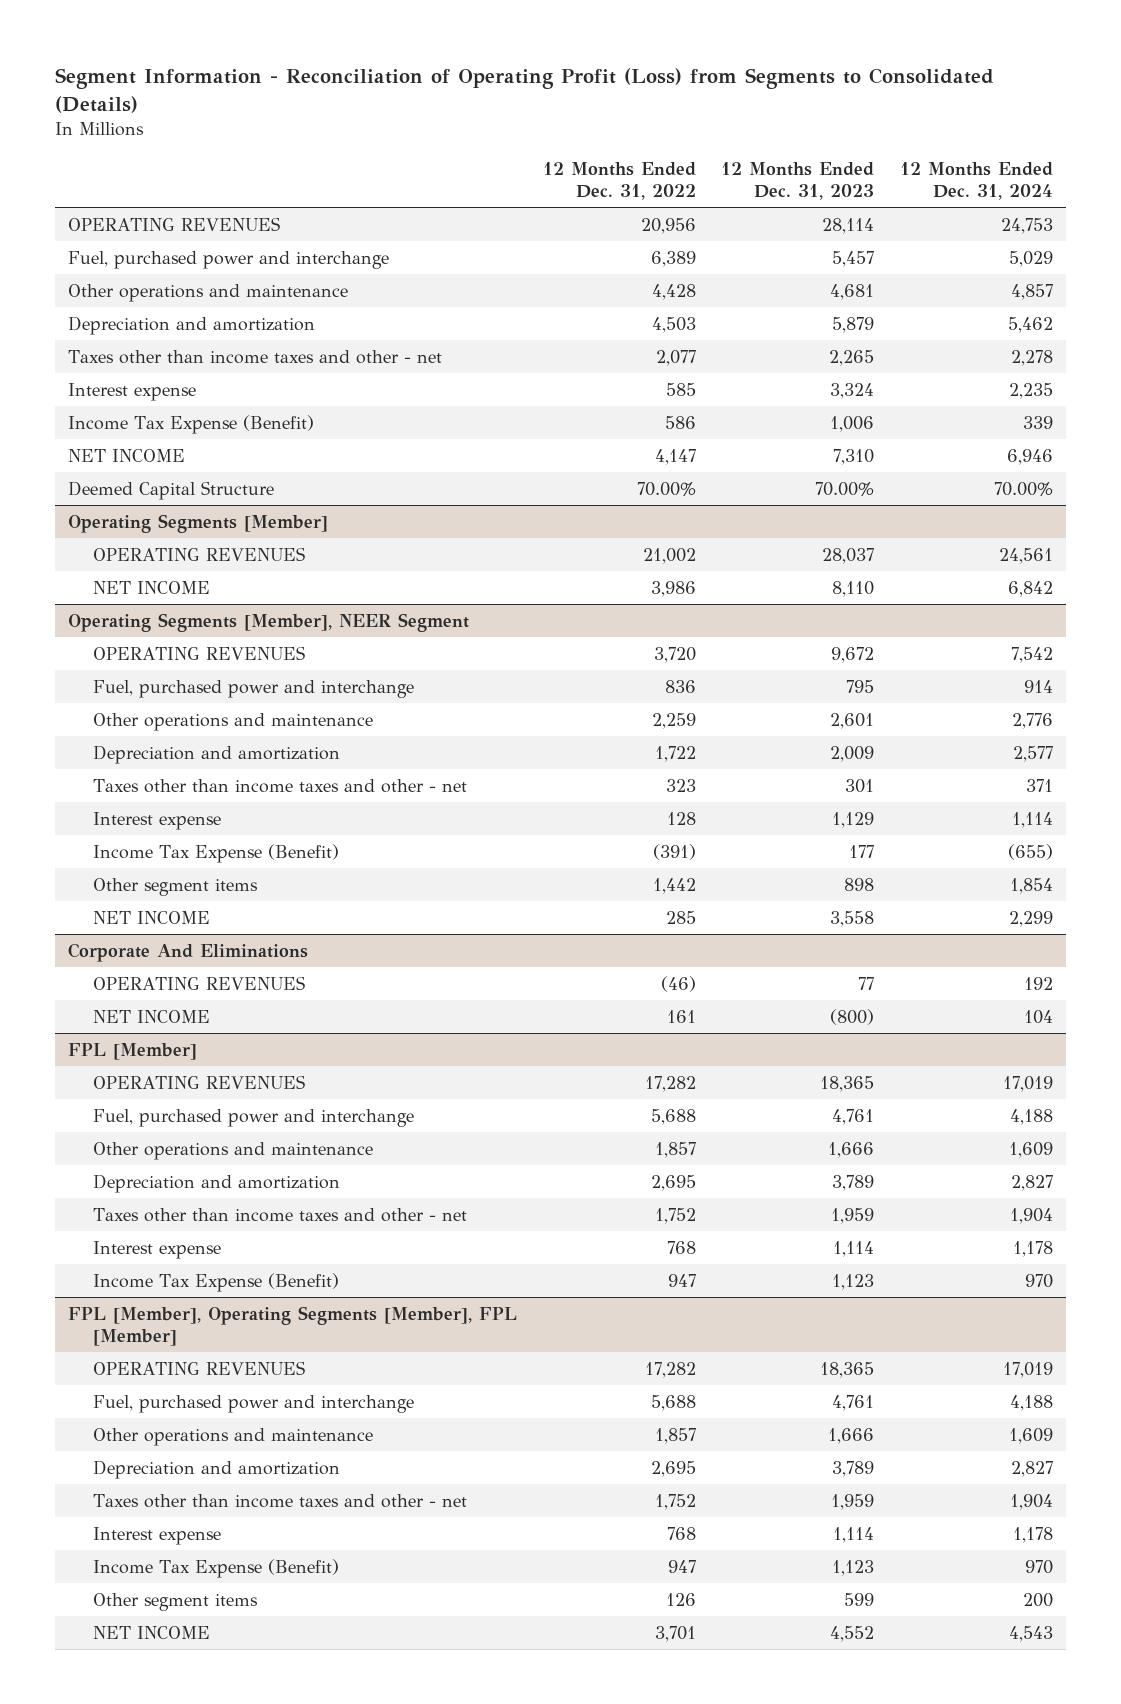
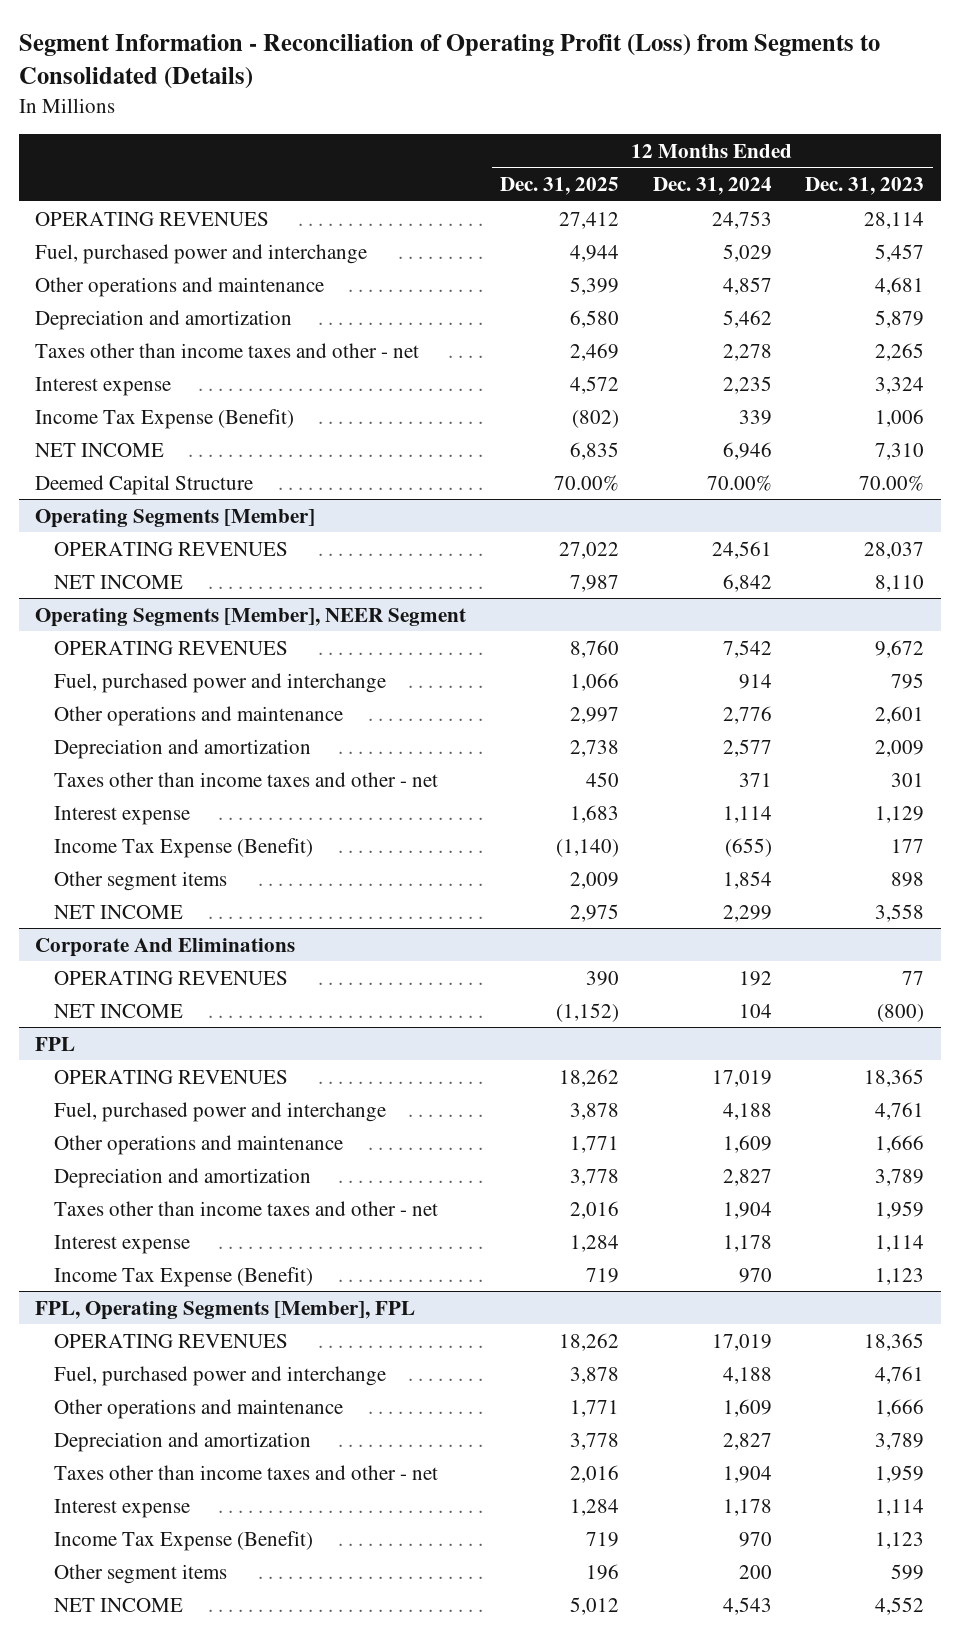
[542,162,696,201] 12 Months Ended Dec. 31, 2022 -> none
none -> [500,176,620,195] Dec. 31, 2025
[67,1042,197,1060] FPL [Member] -> [35,1036,76,1051] FPL
[67,1305,517,1346] FPL [Member], Operating Segments [Member], FPL [Member] -> [35,1300,416,1320] FPL, Operating Segments [Member], FPL

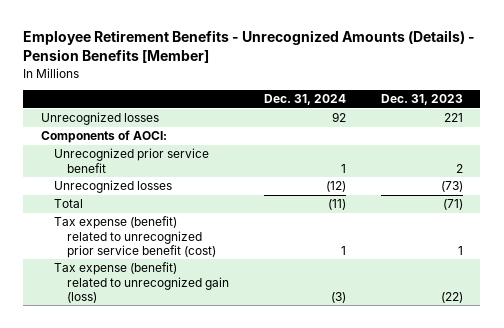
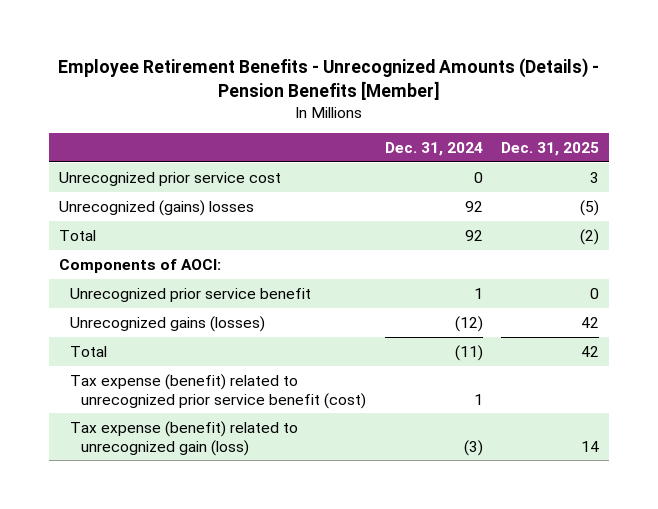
[380,94,463,106] Dec. 31, 2023 -> none
none -> [501,141,600,156] Dec. 31, 2025
none -> [58,171,281,186] Unrecognized prior service cost
[40,112,159,126] Unrecognized losses -> [58,199,254,216] Unrecognized (gains) losses
none -> [58,229,96,241] Total
[53,180,172,194] Unrecognized losses -> [69,315,265,332] Unrecognized gains (losses)

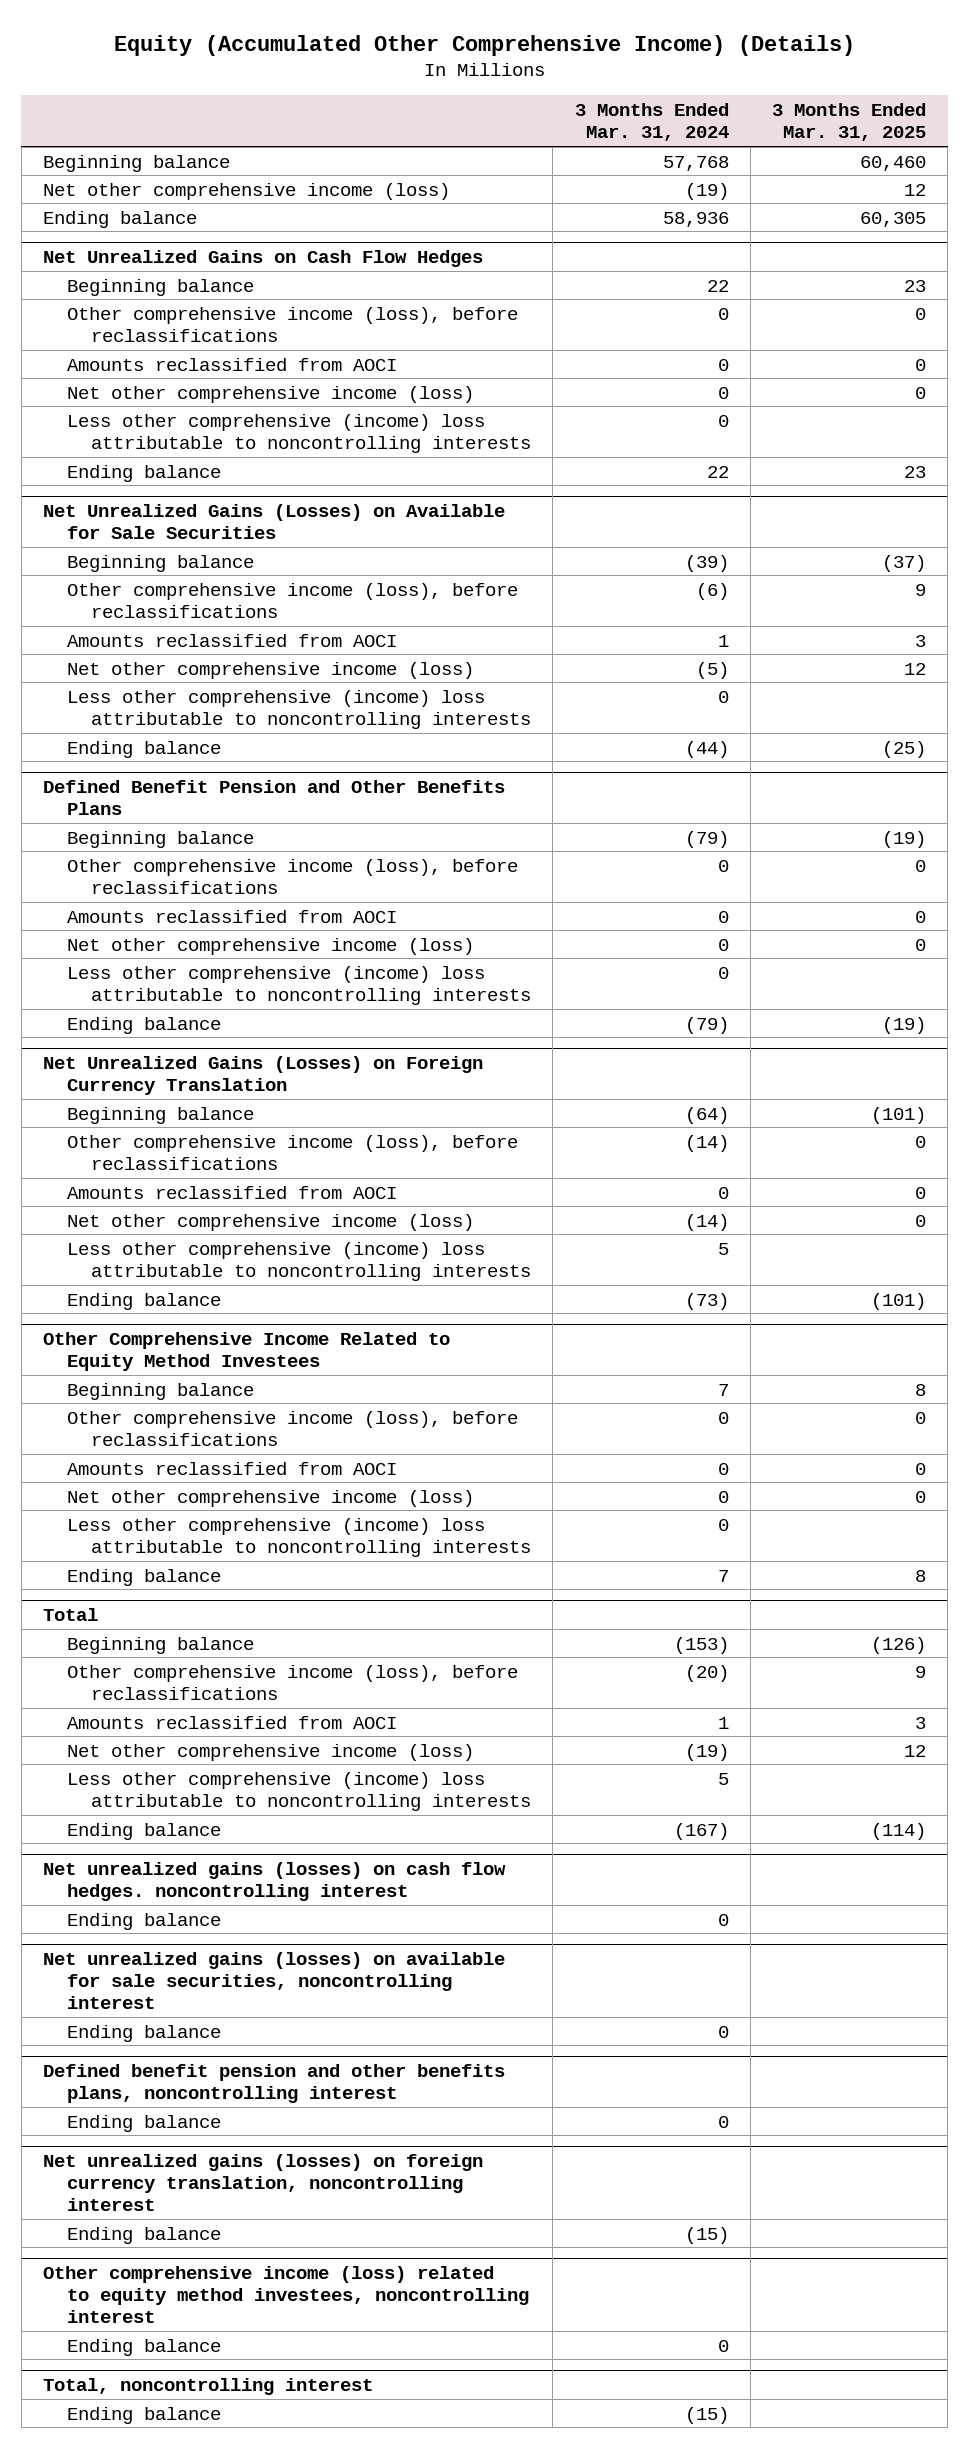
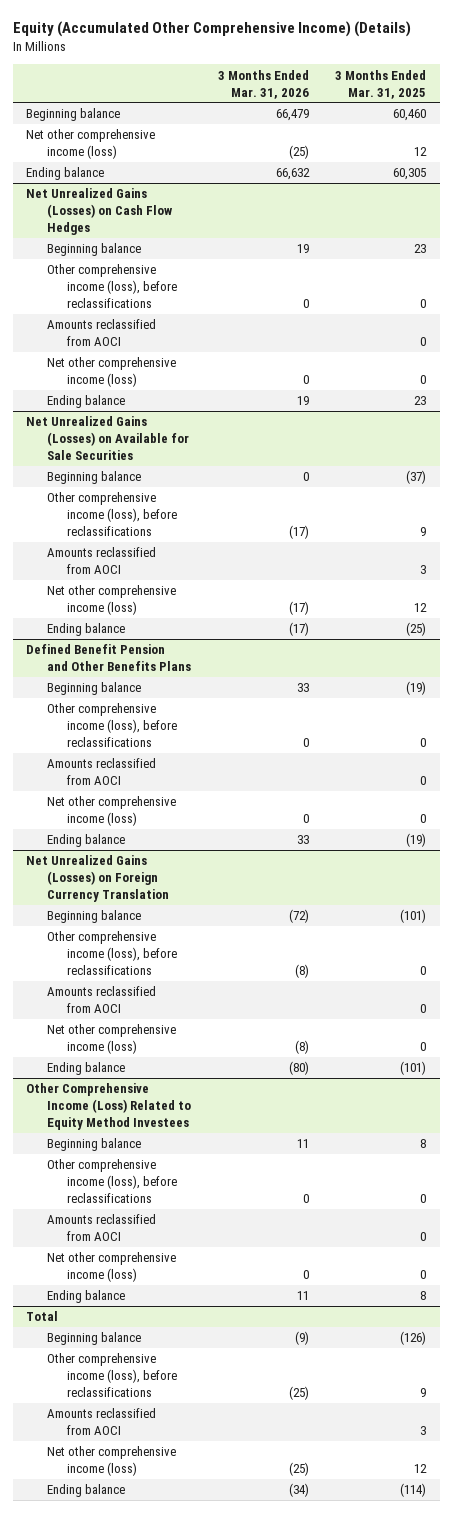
[574,102,729,142] 3 Months Ended Mar. 31, 2024 -> none
none -> [217,69,309,99] 3 Months Ended Mar. 31, 2026
[42,249,483,267] Net Unrealized Gains on Cash Flow Hedges -> [26,188,172,236] Net Unrealized Gains (Losses) on Cash Flow Hedges
[66,413,531,453] Less other comprehensive (income) loss attributable to noncontrolling interests -> none
[66,689,531,729] Less other comprehensive (income) loss attributable to noncontrolling interests -> none
[66,965,531,1005] Less other comprehensive (income) loss attributable to noncontrolling interests -> none
[66,1241,531,1281] Less other comprehensive (income) loss attributable to noncontrolling interests -> none
[42,1331,450,1371] Other Comprehensive Income Related to Equity Method Investees -> [26,1083,191,1131] Other Comprehensive Income (Loss) Related to Equity Method Investees
[66,1517,531,1557] Less other comprehensive (income) loss attributable to noncontrolling interests -> none
[66,1771,531,1811] Less other comprehensive (income) loss attributable to noncontrolling interests -> none
[42,1861,506,1901] Net unrealized gains (losses) on cash flow hedges. noncontrolling interest -> none
[66,1912,221,1930] Ending balance -> none
[42,1951,505,2009] Net unrealized gains (losses) on available for sale securities, noncontrolling interest -> none
[66,2024,221,2042] Ending balance -> none
[42,2063,505,2103] Defined benefit pension and other benefits plans, noncontrolling interest -> none
[66,2114,221,2132] Ending balance -> none
[42,2153,483,2211] Net unrealized gains (losses) on foreign currency translation, noncontrolling interest -> none
[66,2226,221,2244] Ending balance -> none
[42,2265,529,2323] Other comprehensive income (loss) related to equity method investees, noncontrolling interest -> none
[66,2338,221,2356] Ending balance -> none
[42,2377,373,2395] Total, noncontrolling interest -> none
[66,2406,221,2424] Ending balance -> none

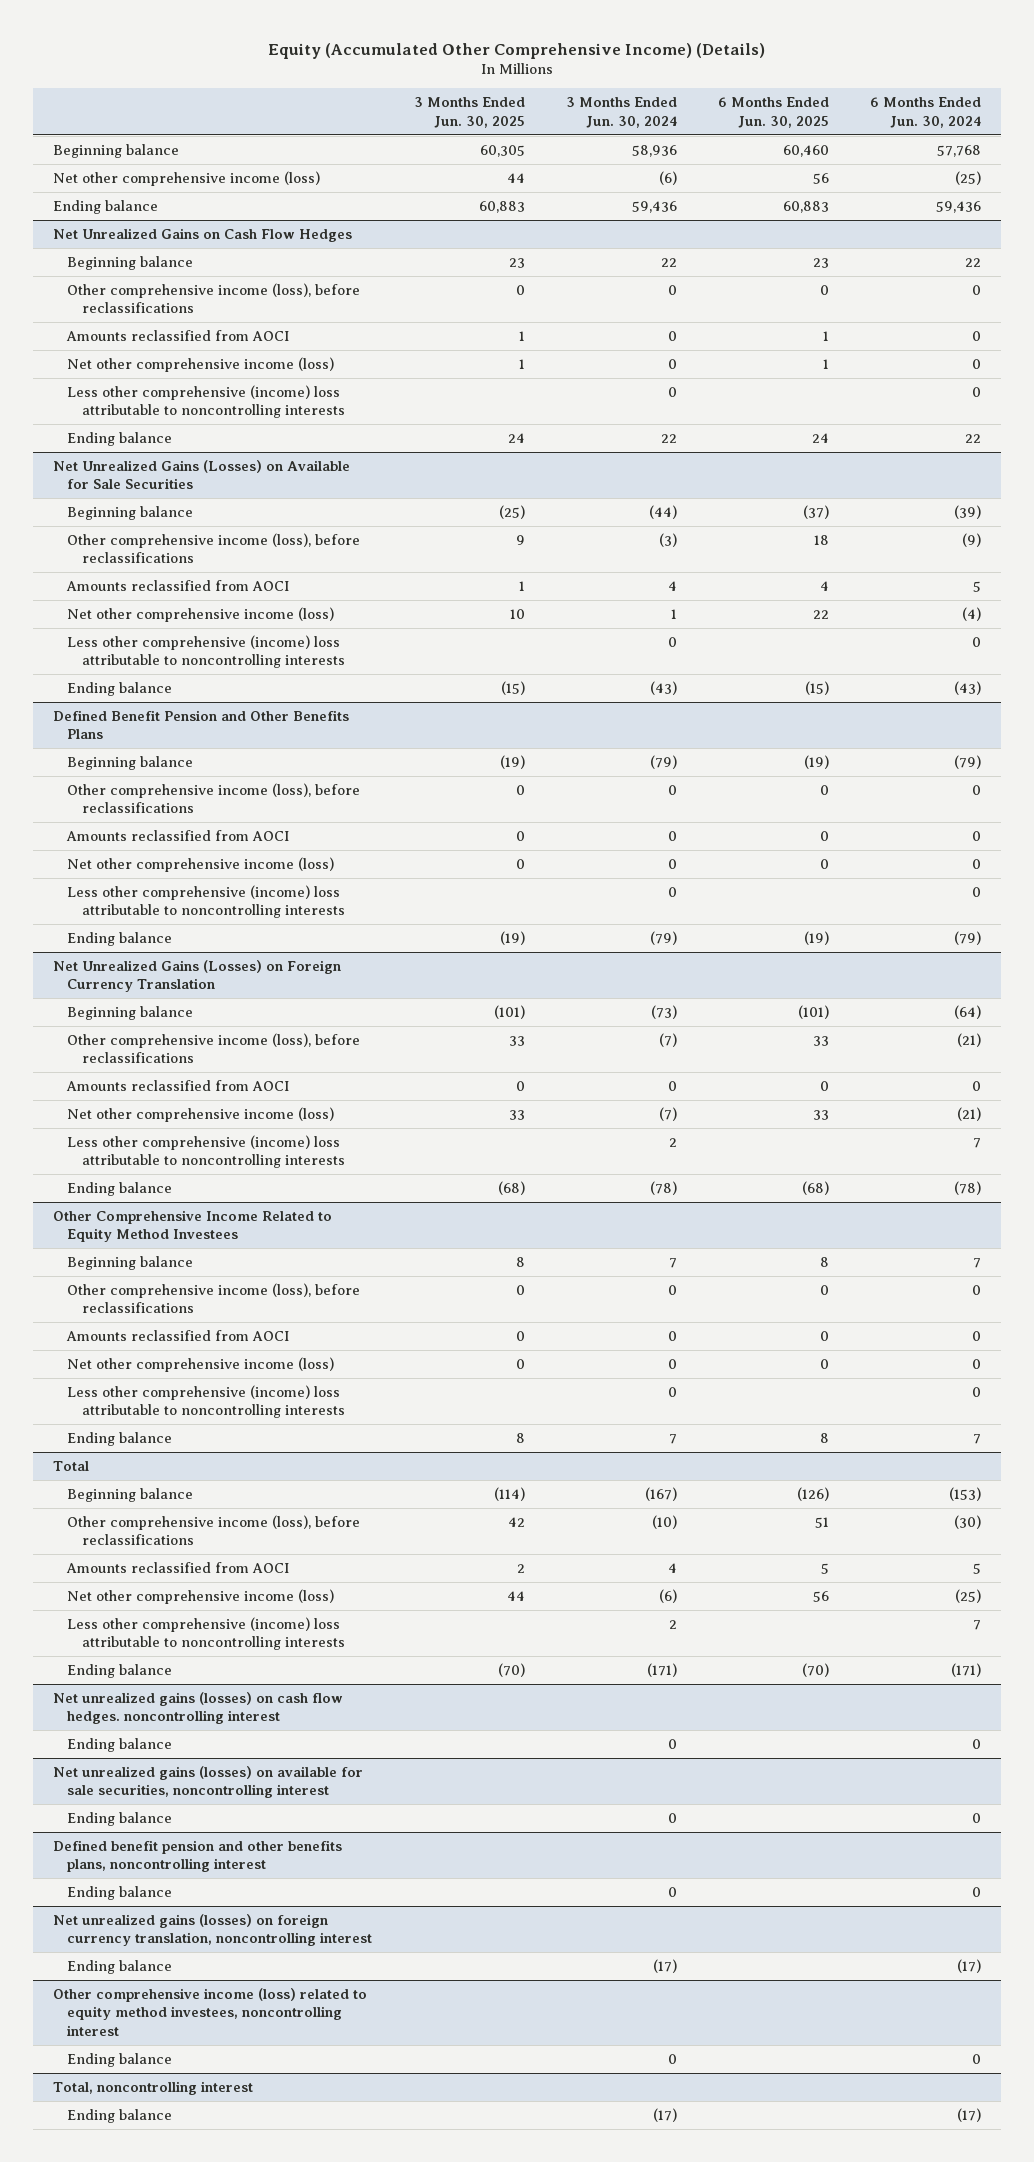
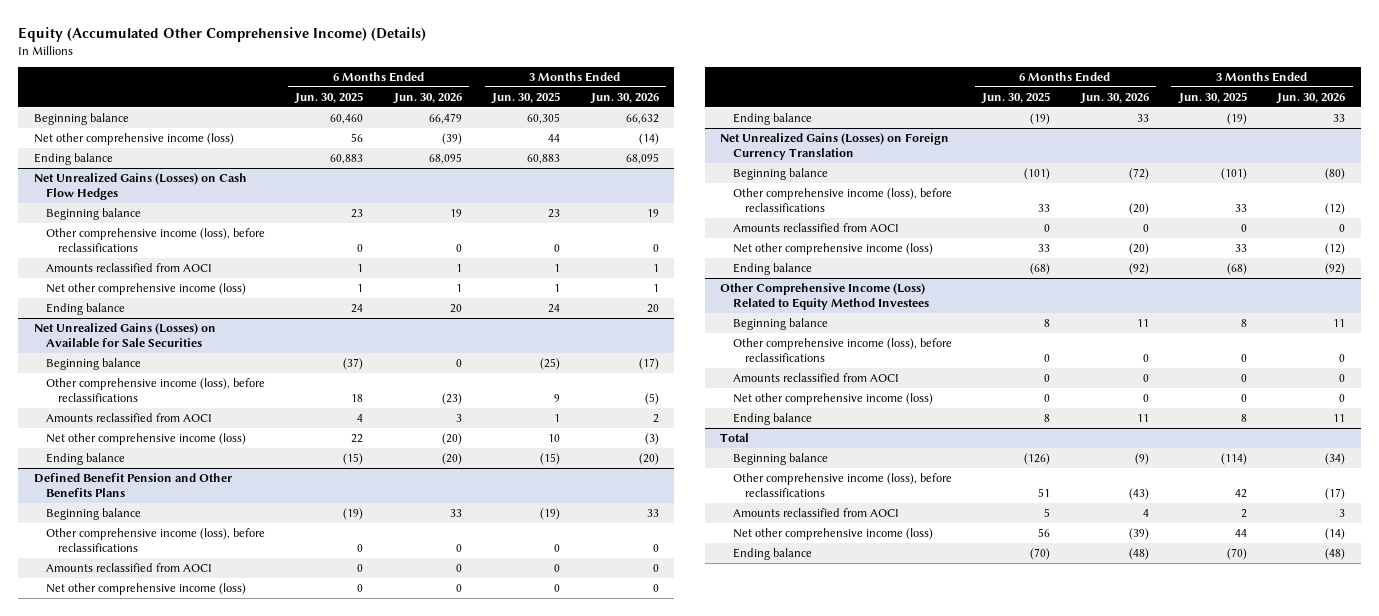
[565,97,677,128] 3 Months Ended Jun. 30, 2024 -> none
[869,97,981,128] 6 Months Ended Jun. 30, 2024 -> none
none -> [392,92,462,104] Jun. 30, 2026
none -> [589,92,659,104] Jun. 30, 2026
[53,227,353,242] Net Unrealized Gains on Cash Flow Hedges -> [33,172,247,201] Net Unrealized Gains (Losses) on Cash Flow Hedges
[67,384,345,419] Less other comprehensive (income) loss attributable to noncontrolling interests -> none
[67,634,345,669] Less other comprehensive (income) loss attributable to noncontrolling interests -> none
[67,884,345,919] Less other comprehensive (income) loss attributable to noncontrolling interests -> none
[67,1134,345,1169] Less other comprehensive (income) loss attributable to noncontrolling interests -> none
[53,1209,333,1243] Other Comprehensive Income Related to Equity Method Investees -> [720,282,929,311] Other Comprehensive Income (Loss) Related to Equity Method Investees
[67,1384,345,1419] Less other comprehensive (income) loss attributable to noncontrolling interests -> none
[67,1616,345,1651] Less other comprehensive (income) loss attributable to noncontrolling interests -> none
[53,1691,344,1725] Net unrealized gains (losses) on cash flow hedges. noncontrolling interest -> none
[67,1737,173,1752] Ending balance -> none
[53,1765,364,1799] Net unrealized gains (losses) on available for sale securities, noncontrolling interest -> none
[67,1811,173,1826] Ending balance -> none
[53,1839,343,1873] Defined benefit pension and other benefits plans, noncontrolling interest -> none
[67,1885,173,1900] Ending balance -> none
[53,1913,373,1947] Net unrealized gains (losses) on foreign currency translation, noncontrolling interest -> none
[67,1959,173,1974] Ending balance -> none
[53,1987,368,2036] Other comprehensive income (loss) related to equity method investees, noncontrolling interest -> none
[67,2052,173,2067] Ending balance -> none
[53,2080,254,2095] Total, noncontrolling interest -> none
[67,2108,173,2123] Ending balance -> none

